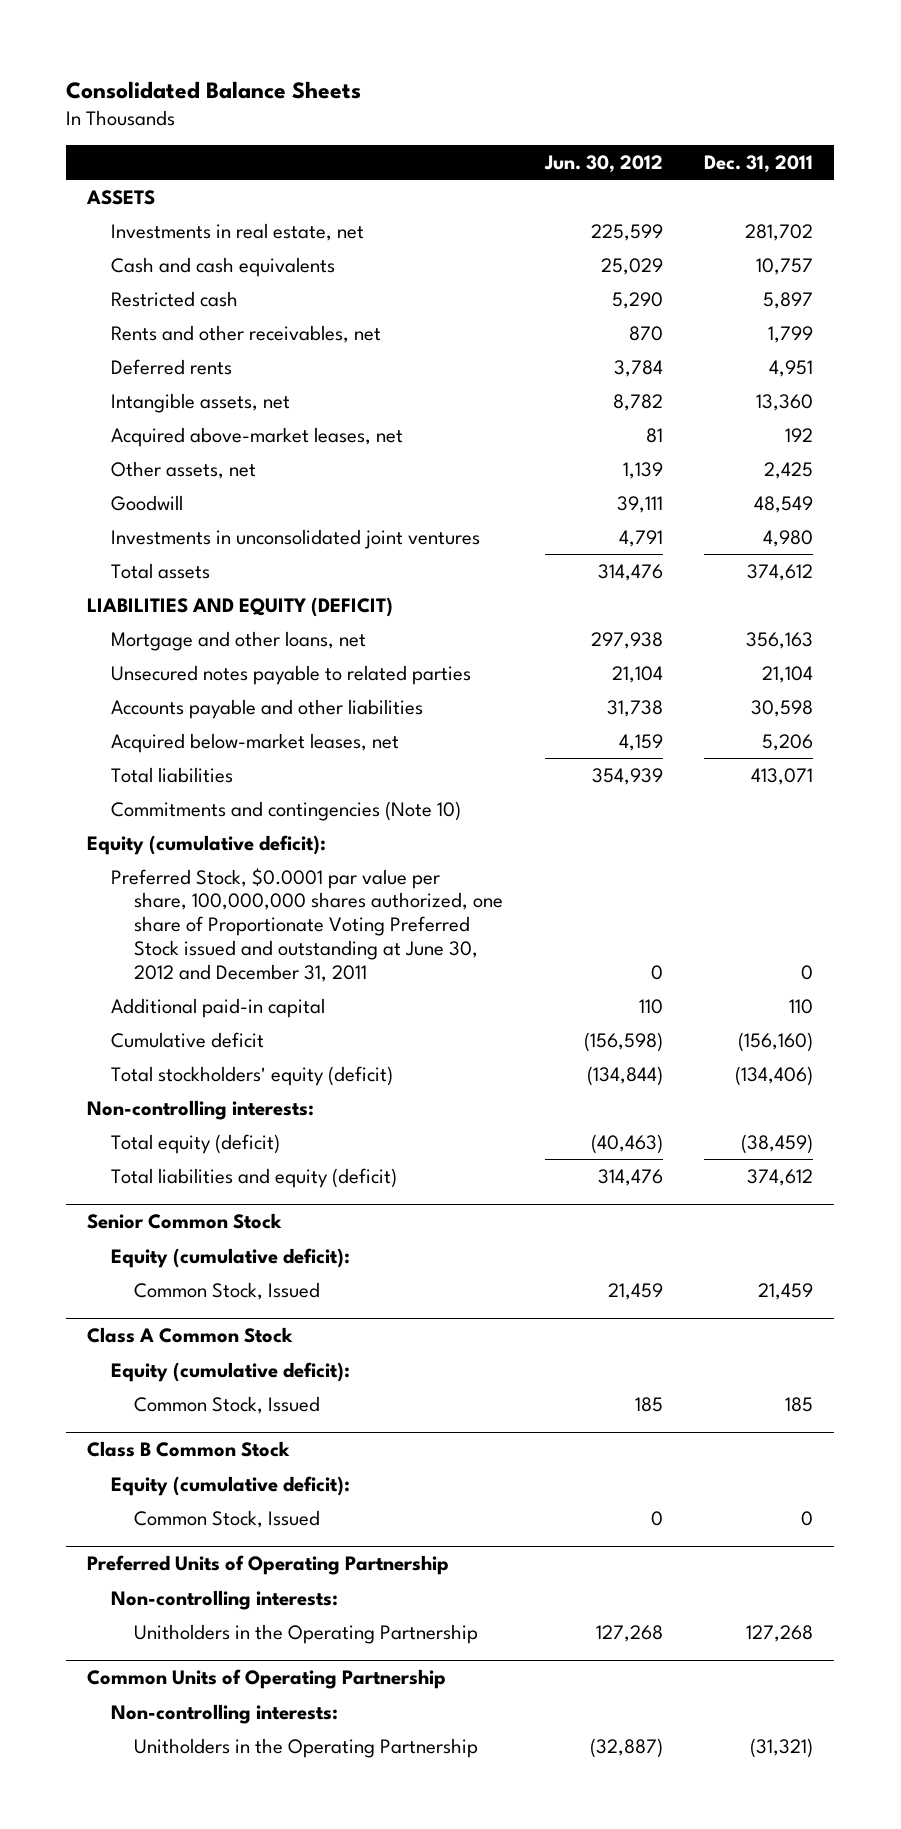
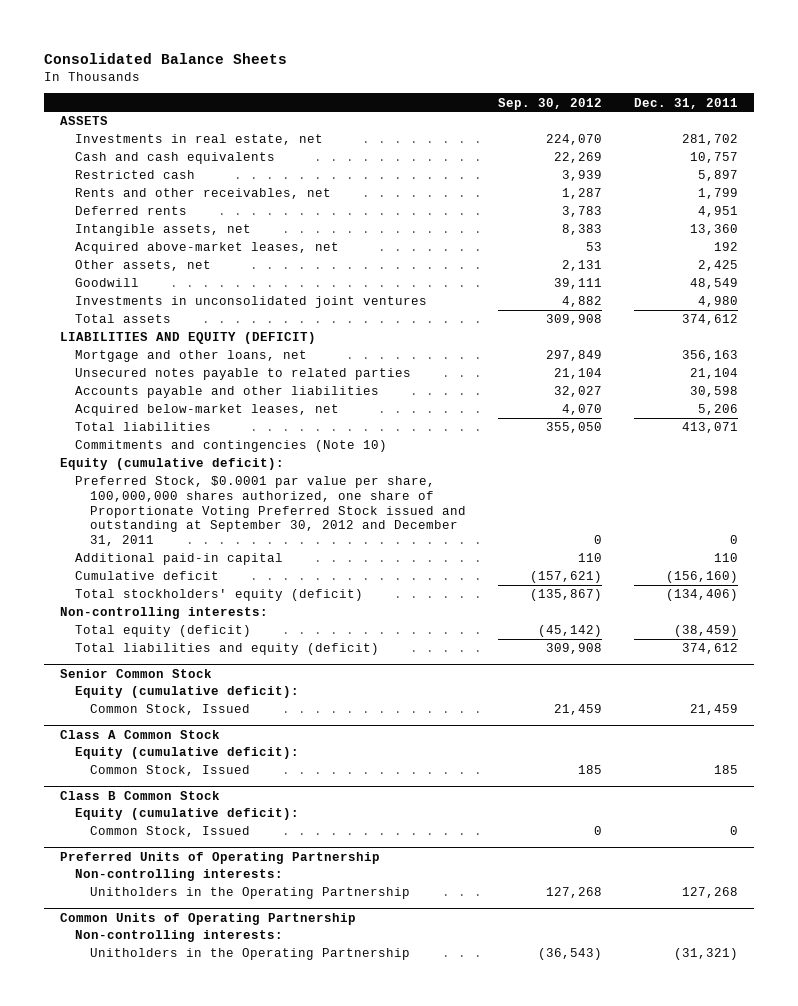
[543,154,663,173] Jun. 30, 2012 -> none
none -> [498,97,603,110] Sep. 30, 2012
[110,867,504,982] Preferred Stock, $0.0001 par value per share, 100,000,000 shares authorized, one share of Proportionate Voting Preferred Stock issued and outstanding at June 30, 2012 and December 31, 2011 -> [75,476,467,547] Preferred Stock, $0.0001 par value per share, 100,000,000 shares authorized, one share of Proportionate Voting Preferred Stock issued and outstanding at September 30, 2012 and December 31, 2011

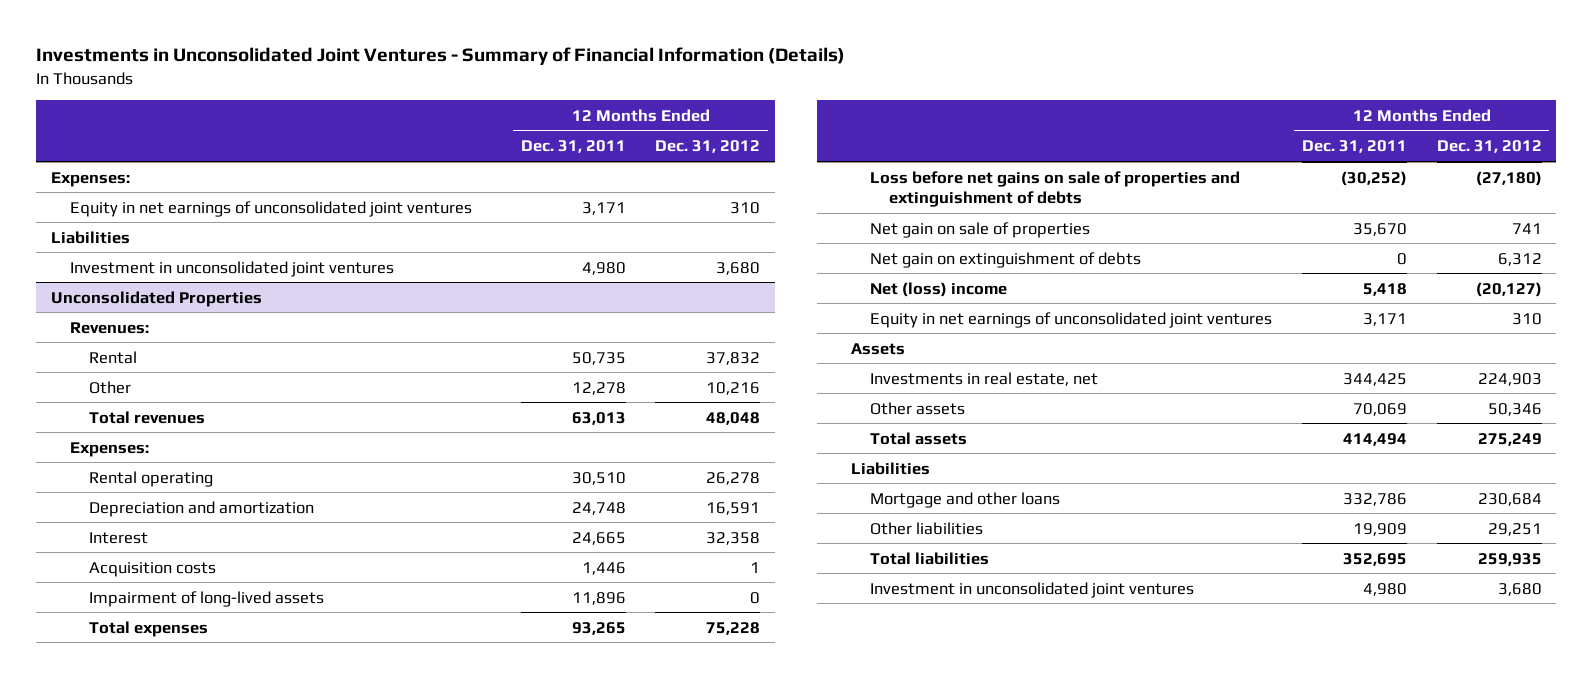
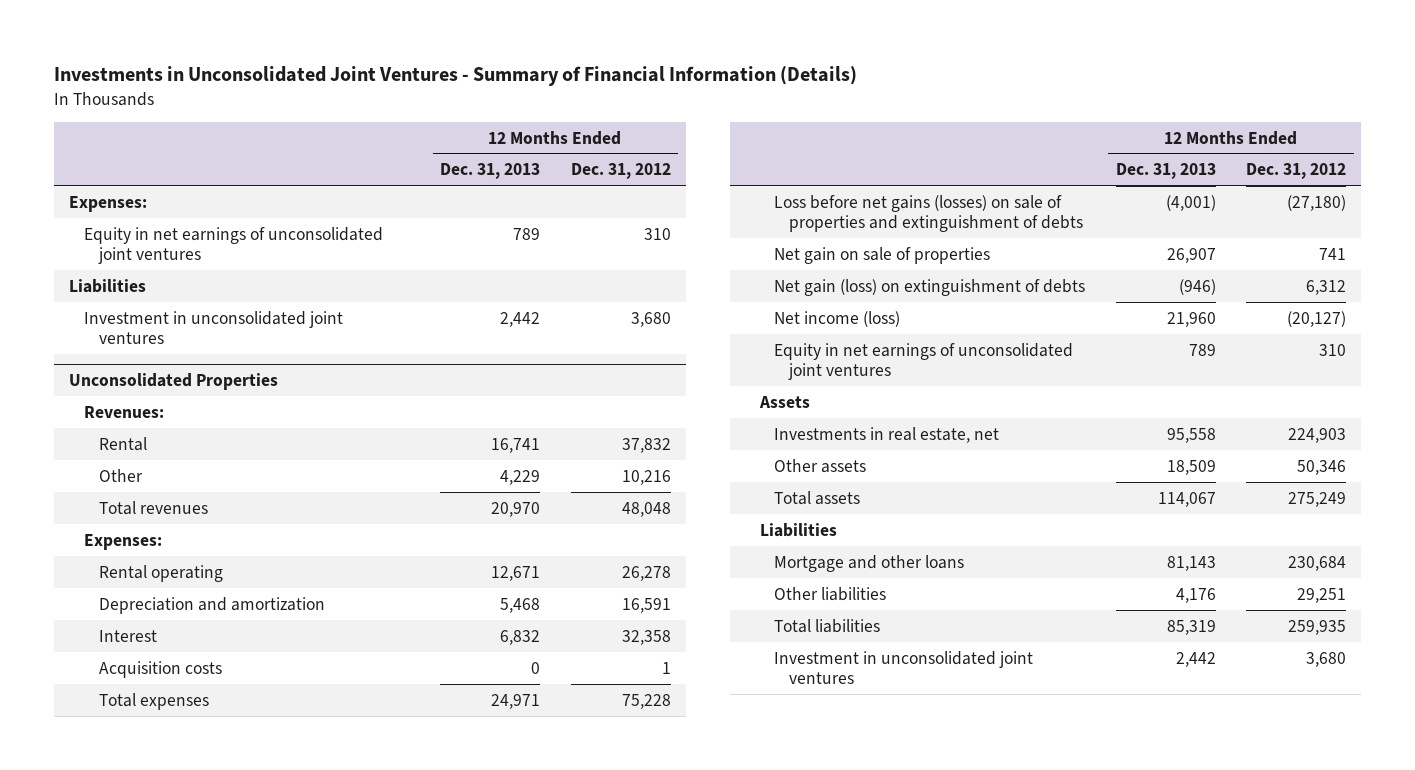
[520,140,626,154] Dec. 31, 2011 -> none
none -> [440,163,541,180] Dec. 31, 2013
[88,590,324,607] Impairment of long-lived assets -> none
[869,170,1240,208] Loss before net gains on sale of properties and extinguishment of debts -> [774,194,1084,232] Loss before net gains (losses) on sale of properties and extinguishment of debts
[869,251,1141,268] Net gain on extinguishment of debts -> [774,278,1086,296] Net gain (loss) on extinguishment of debts
[869,281,1007,297] Net (loss) income -> [774,310,901,327] Net income (loss)

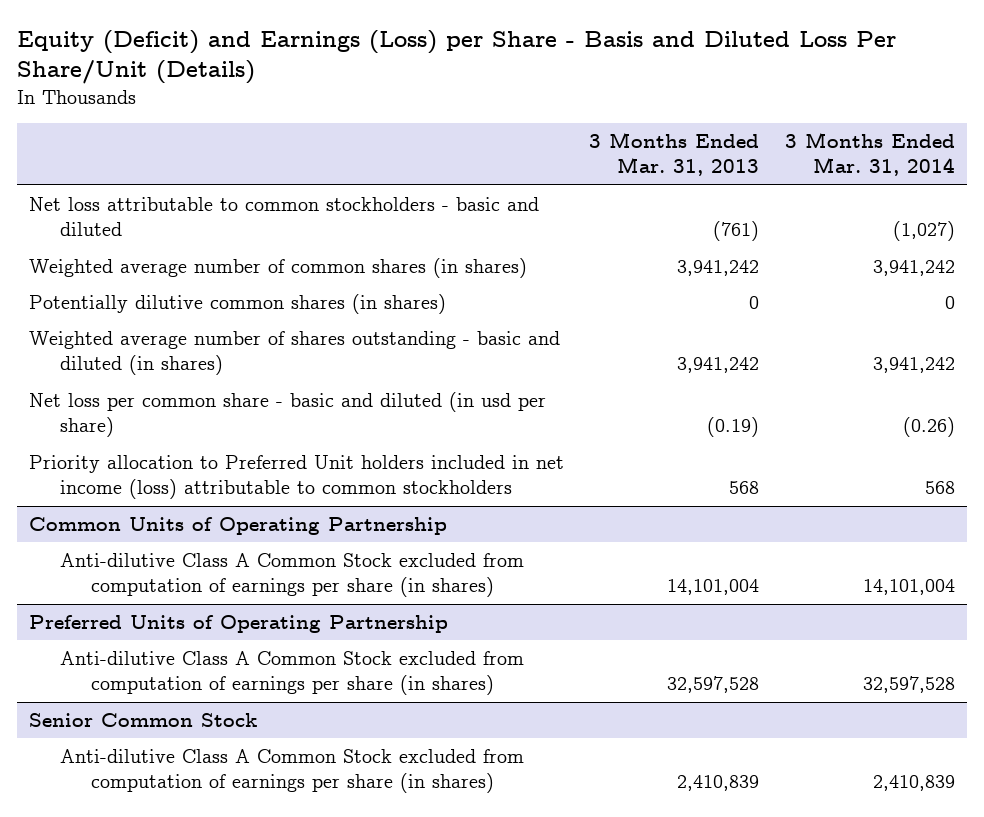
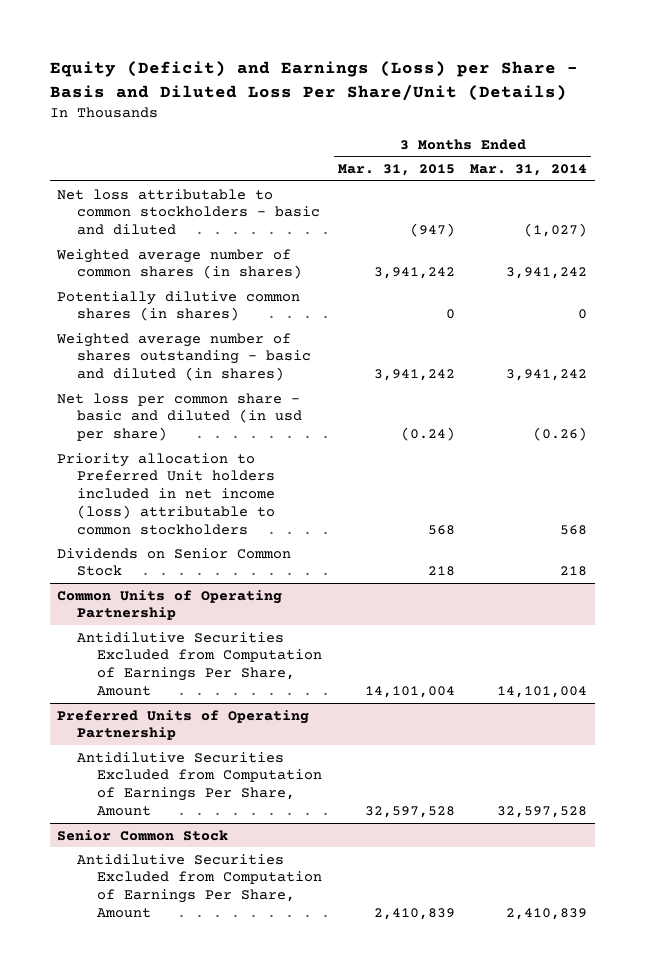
[589,132,760,177] 3 Months Ended Mar. 31, 2013 -> none
none -> [337,163,455,176] Mar. 31, 2015
none -> [57,547,292,577] Dividends on Senior Common Stock
[60,552,525,598] Anti-dilutive Class A Common Stock excluded from computation of earnings per share (in shares) -> [77,631,323,696] Antidilutive Securities Excluded from Computation of Earnings Per Share, Amount
[60,650,525,696] Anti-dilutive Class A Common Stock excluded from computation of earnings per share (in shares) -> [77,751,323,816] Antidilutive Securities Excluded from Computation of Earnings Per Share, Amount
[60,748,525,794] Anti-dilutive Class A Common Stock excluded from computation of earnings per share (in shares) -> [77,853,323,918] Antidilutive Securities Excluded from Computation of Earnings Per Share, Amount

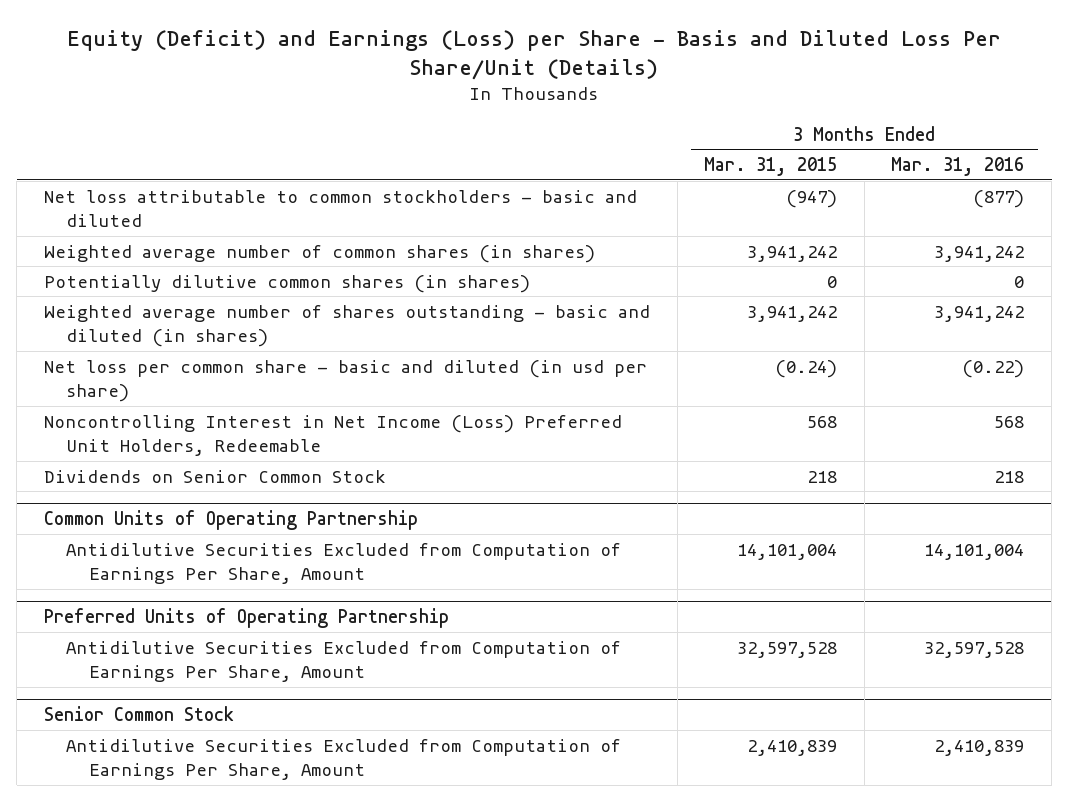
[470,163,588,176] Mar. 31, 2014 -> none
none -> [891,157,1025,177] Mar. 31, 2016
[57,452,276,535] Priority allocation to Preferred Unit holders included in net income (loss) attributable to common stockholders -> [43,414,622,457] Noncontrolling Interest in Net Income (Loss) Preferred Unit Holders, Redeemable

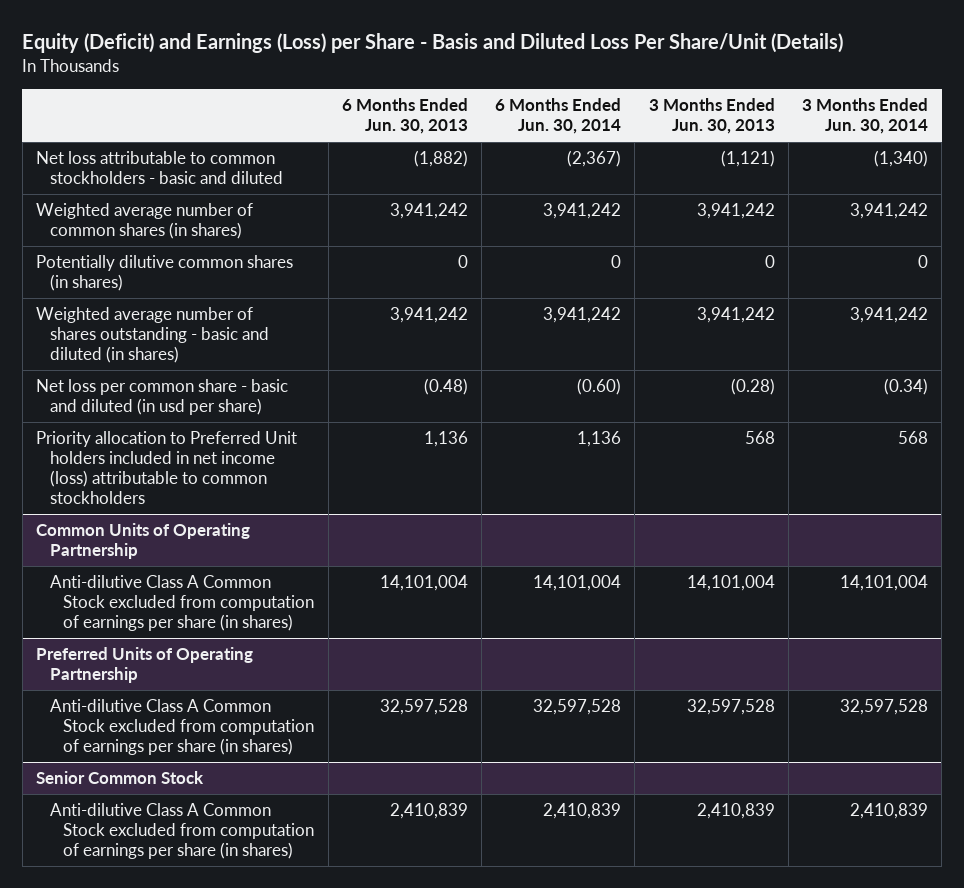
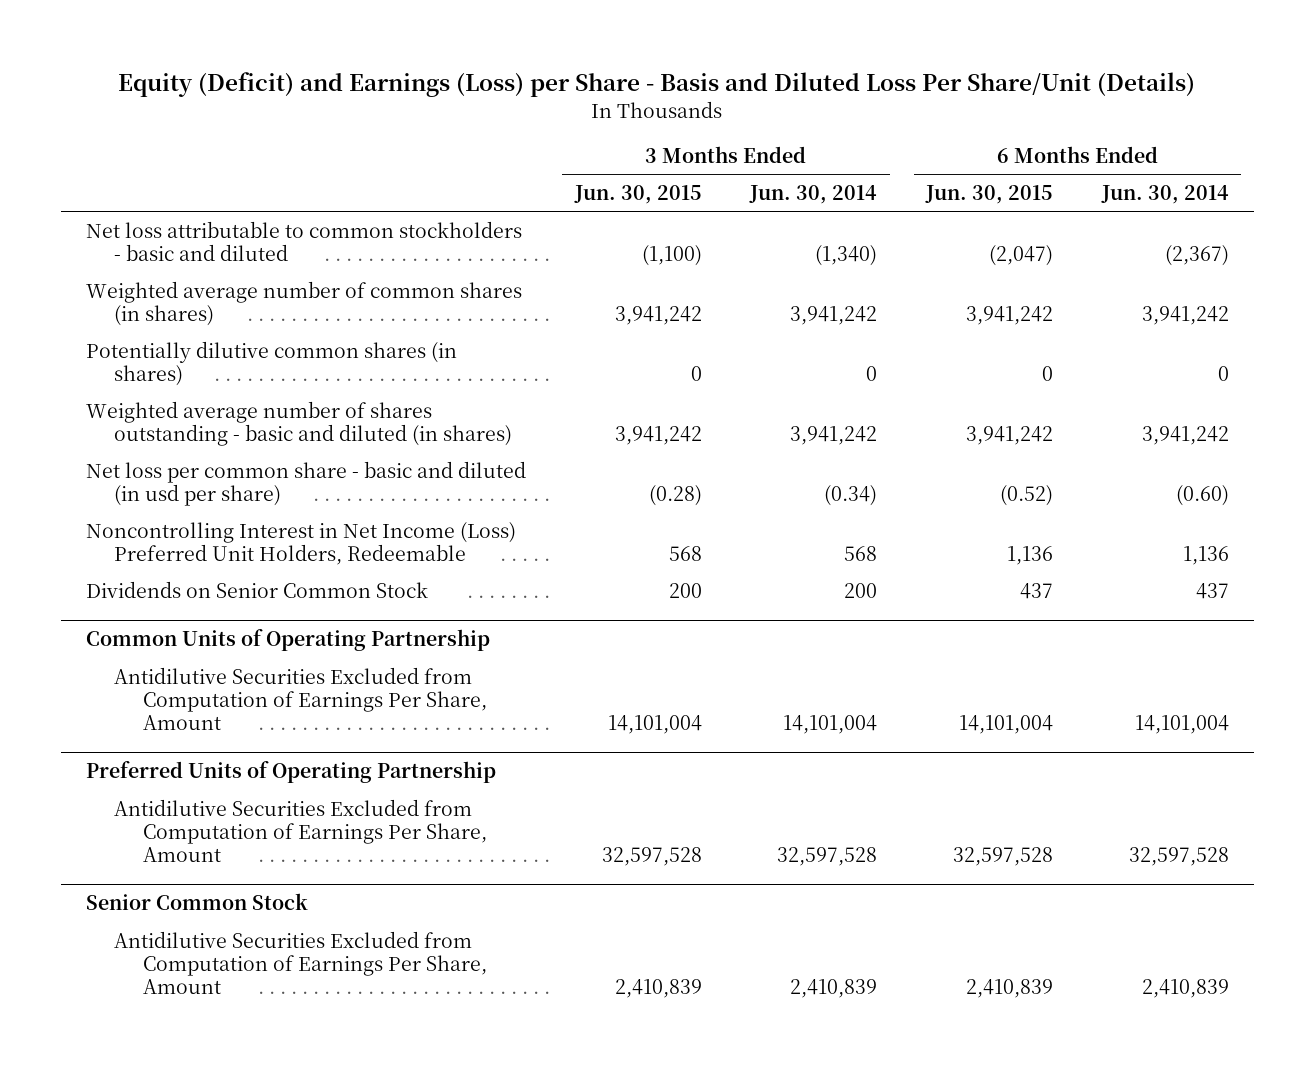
[341,98,468,135] 6 Months Ended Jun. 30, 2013 -> none
[648,98,775,135] 3 Months Ended Jun. 30, 2013 -> none
none -> [573,184,702,204] Jun. 30, 2015
none -> [925,184,1054,204] Jun. 30, 2015
[35,431,297,504] Priority allocation to Preferred Unit holders included in net income (loss) attributable to common stockholders -> [85,521,516,565] Noncontrolling Interest in Net Income (Loss) Preferred Unit Holders, Redeemable
none -> [85,580,428,598] Dividends on Senior Common Stock
[49,575,315,631] Anti-dilutive Class A Common Stock excluded from computation of earnings per share (in shares) -> [114,666,487,730] Antidilutive Securities Excluded from Computation of Earnings Per Share, Amount
[49,699,315,755] Anti-dilutive Class A Common Stock excluded from computation of earnings per share (in shares) -> [114,798,487,862] Antidilutive Securities Excluded from Computation of Earnings Per Share, Amount
[49,803,315,859] Anti-dilutive Class A Common Stock excluded from computation of earnings per share (in shares) -> [114,930,487,994] Antidilutive Securities Excluded from Computation of Earnings Per Share, Amount

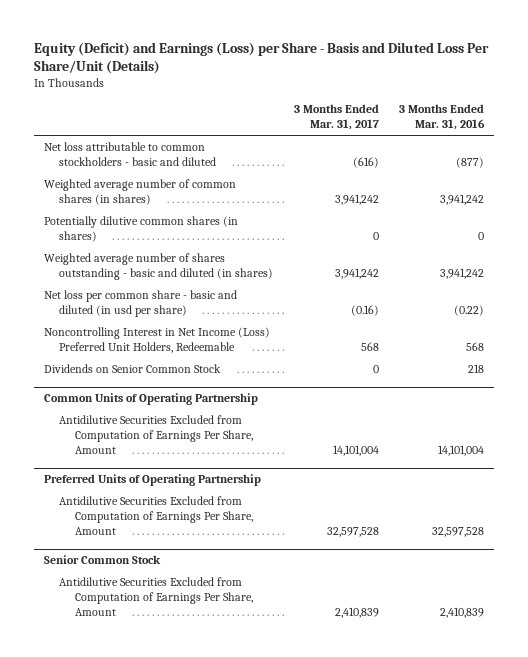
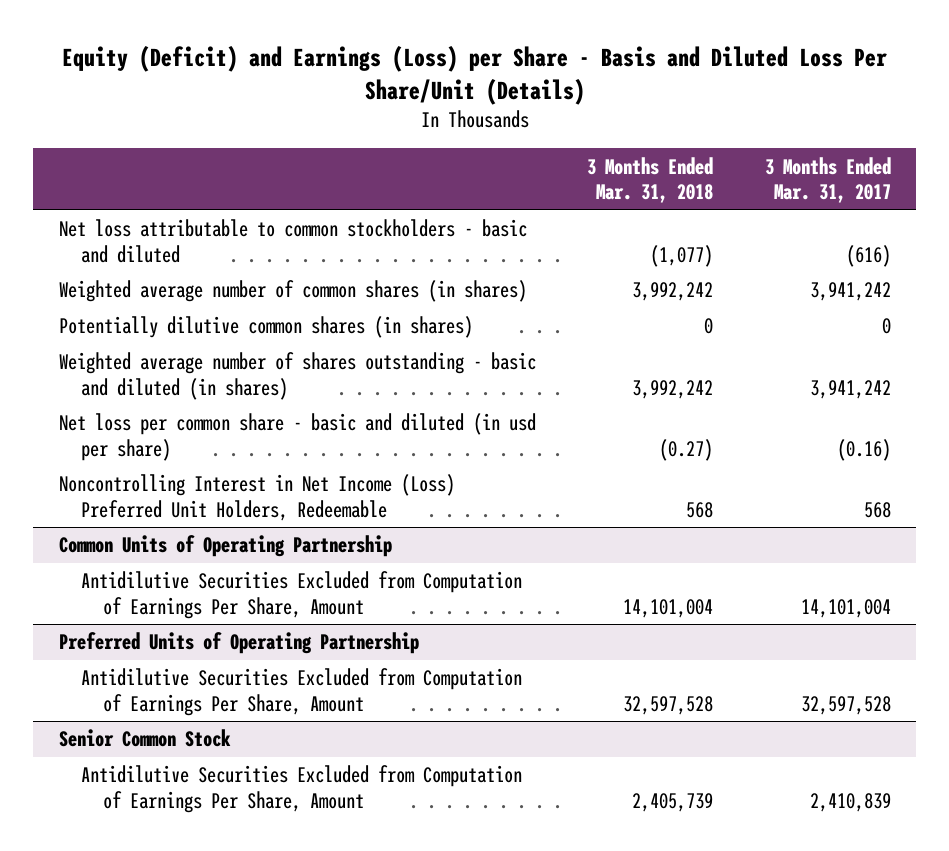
[398,104,485,131] 3 Months Ended Mar. 31, 2016 -> none
none -> [587,156,714,204] 3 Months Ended Mar. 31, 2018
[44,363,222,373] Dividends on Senior Common Stock -> none

